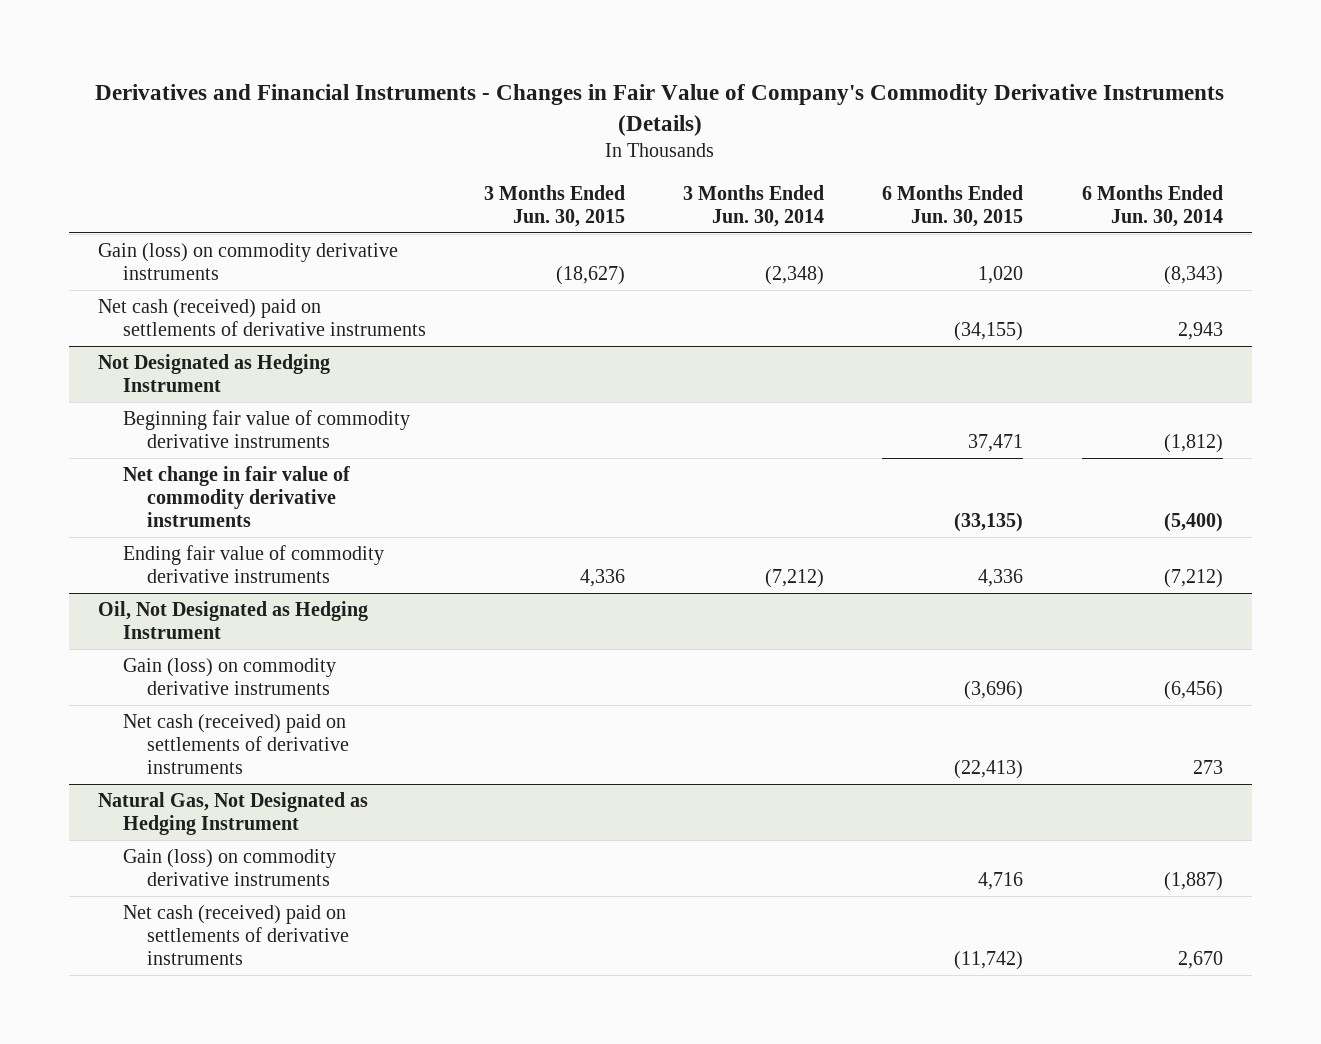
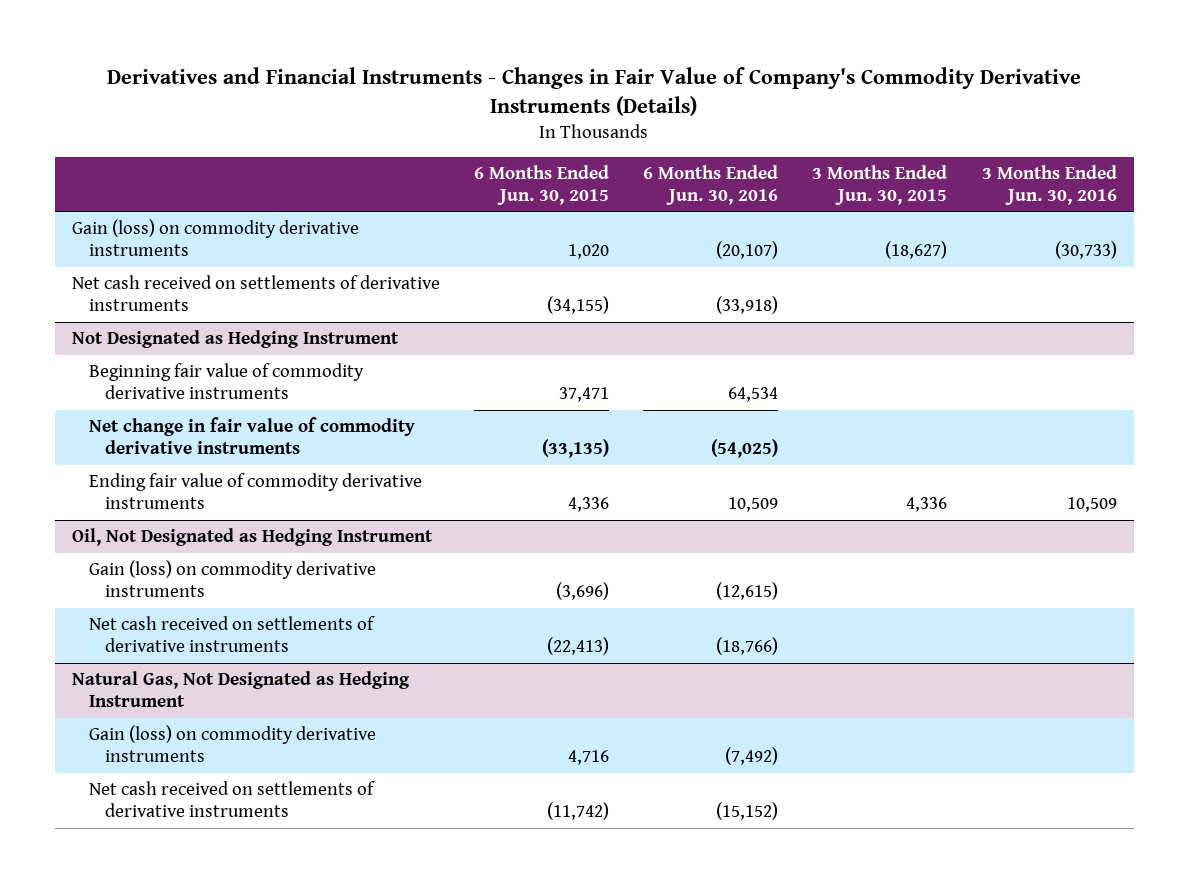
[683,184,825,228] 3 Months Ended Jun. 30, 2014 -> none
[1081,184,1223,228] 6 Months Ended Jun. 30, 2014 -> none
none -> [643,165,779,205] 6 Months Ended Jun. 30, 2016
none -> [981,165,1117,205] 3 Months Ended Jun. 30, 2016
[97,298,426,336] Net cash (received) paid on settlements of derivative instruments -> [72,275,441,311] Net cash received on settlements of derivative instruments
[122,713,350,774] Net cash (received) paid on settlements of derivative instruments -> [88,616,375,652] Net cash received on settlements of derivative instruments
[122,904,350,965] Net cash (received) paid on settlements of derivative instruments -> [88,781,375,817] Net cash received on settlements of derivative instruments

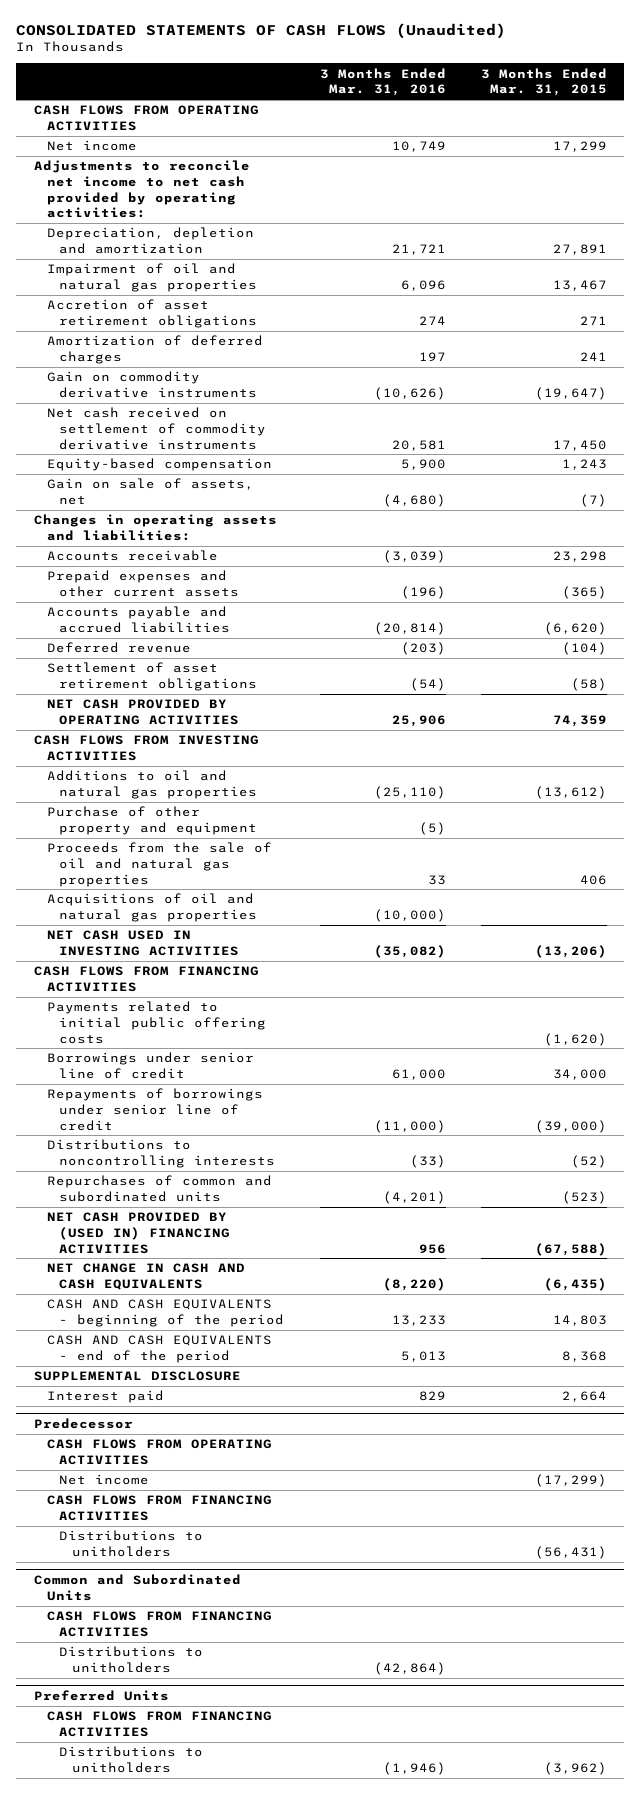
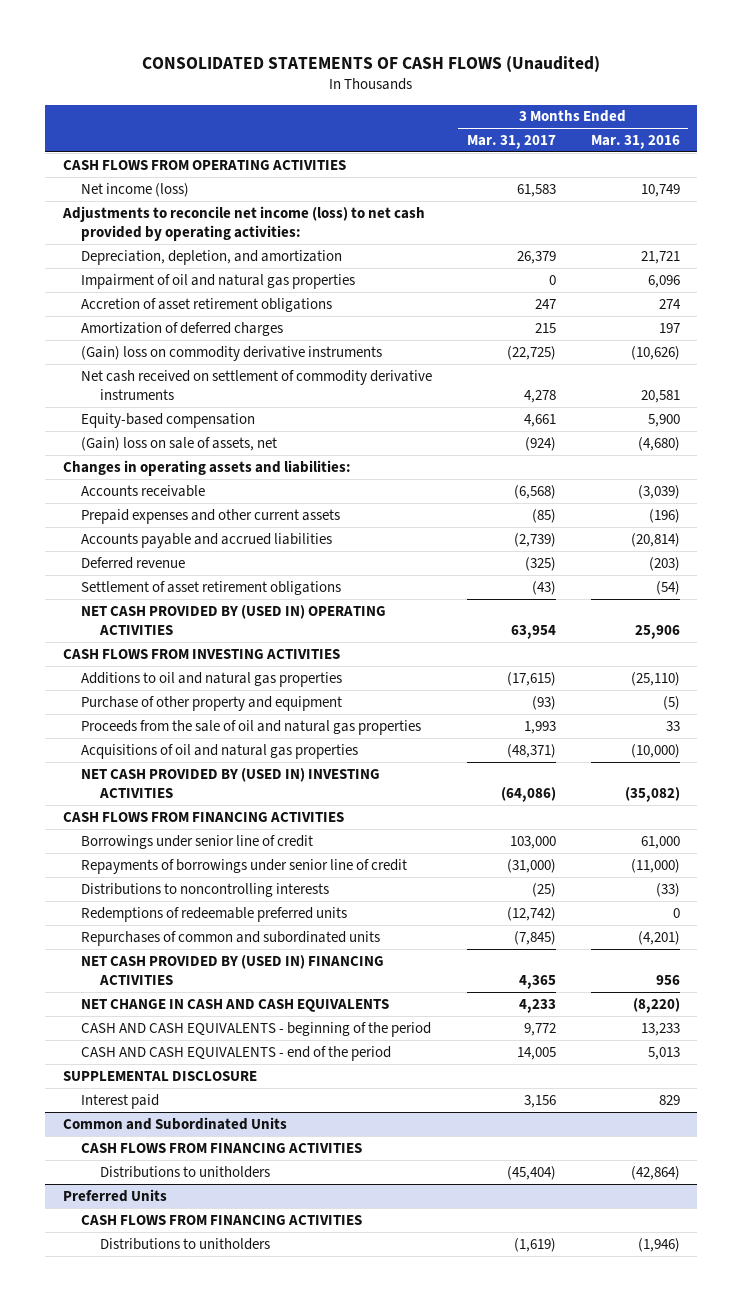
[480,67,607,97] 3 Months Ended Mar. 31, 2015 -> none
none -> [467,135,557,150] Mar. 31, 2017
[46,140,137,152] Net income -> [81,182,190,197] Net income (loss)
[33,160,250,219] Adjustments to reconcile net income to net cash provided by operating activities: -> [61,205,425,241] Adjustments to reconcile net income (loss) to net cash provided by operating activities:
[46,227,254,254] Depreciation, depletion and amortization -> [81,249,343,265] Depreciation, depletion, and amortization
[46,371,258,398] Gain on commodity derivative instruments -> [81,345,383,361] (Gain) loss on commodity derivative instruments
[46,478,254,505] Gain on sale of assets, net -> [81,436,278,451] (Gain) loss on sale of assets, net
[46,699,240,725] NET CASH PROVIDED BY OPERATING ACTIVITIES -> [81,604,387,635] NET CASH PROVIDED BY (USED IN) OPERATING ACTIVITIES
[46,930,240,956] NET CASH USED IN INVESTING ACTIVITIES -> [81,767,381,798] NET CASH PROVIDED BY (USED IN) INVESTING ACTIVITIES
[46,1001,267,1044] Payments related to initial public offering costs -> none
none -> [81,906,348,922] Redemptions of redeemable preferred units
[33,1418,133,1430] Predecessor -> none
[46,1439,272,1465] CASH FLOWS FROM OPERATING ACTIVITIES -> none
[59,1474,150,1486] Net income -> none
[46,1495,272,1521] CASH FLOWS FROM FINANCING ACTIVITIES -> none
[59,1530,204,1557] Distributions to unitholders -> none

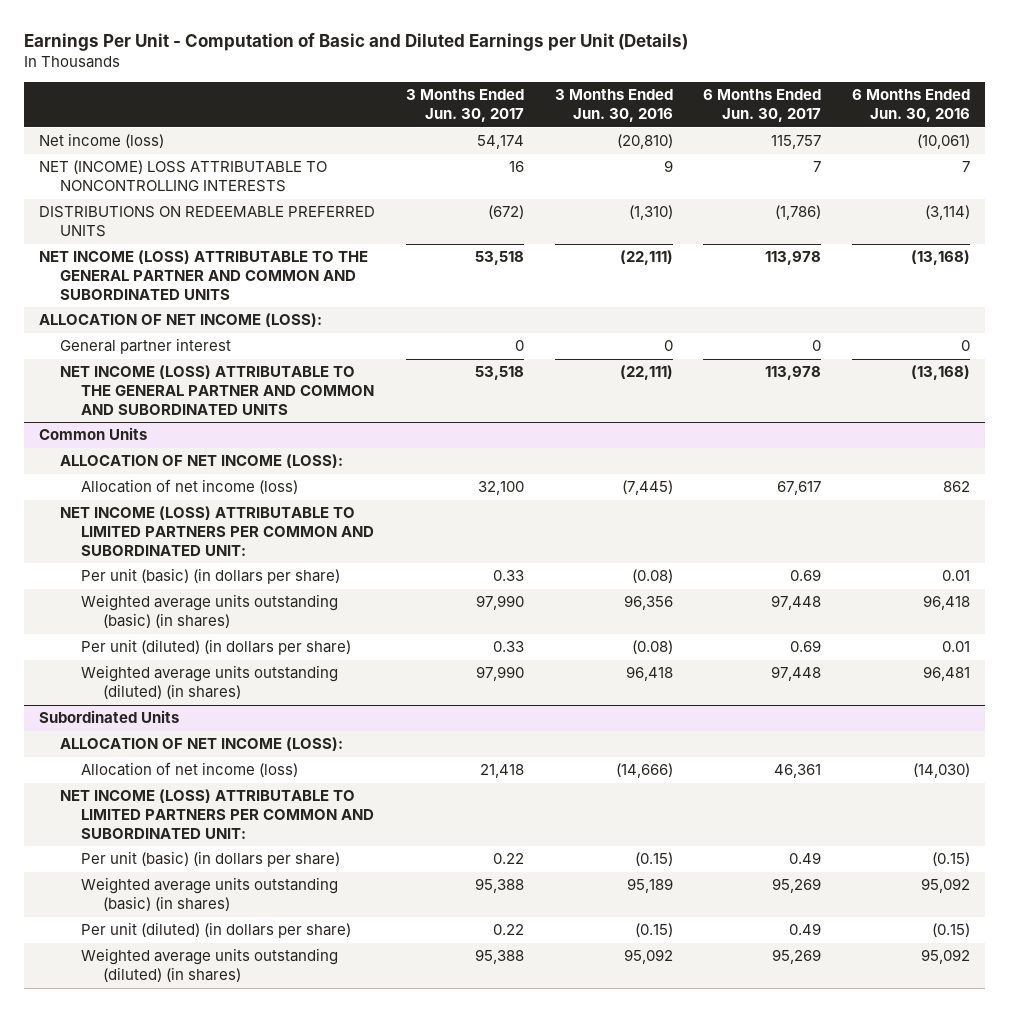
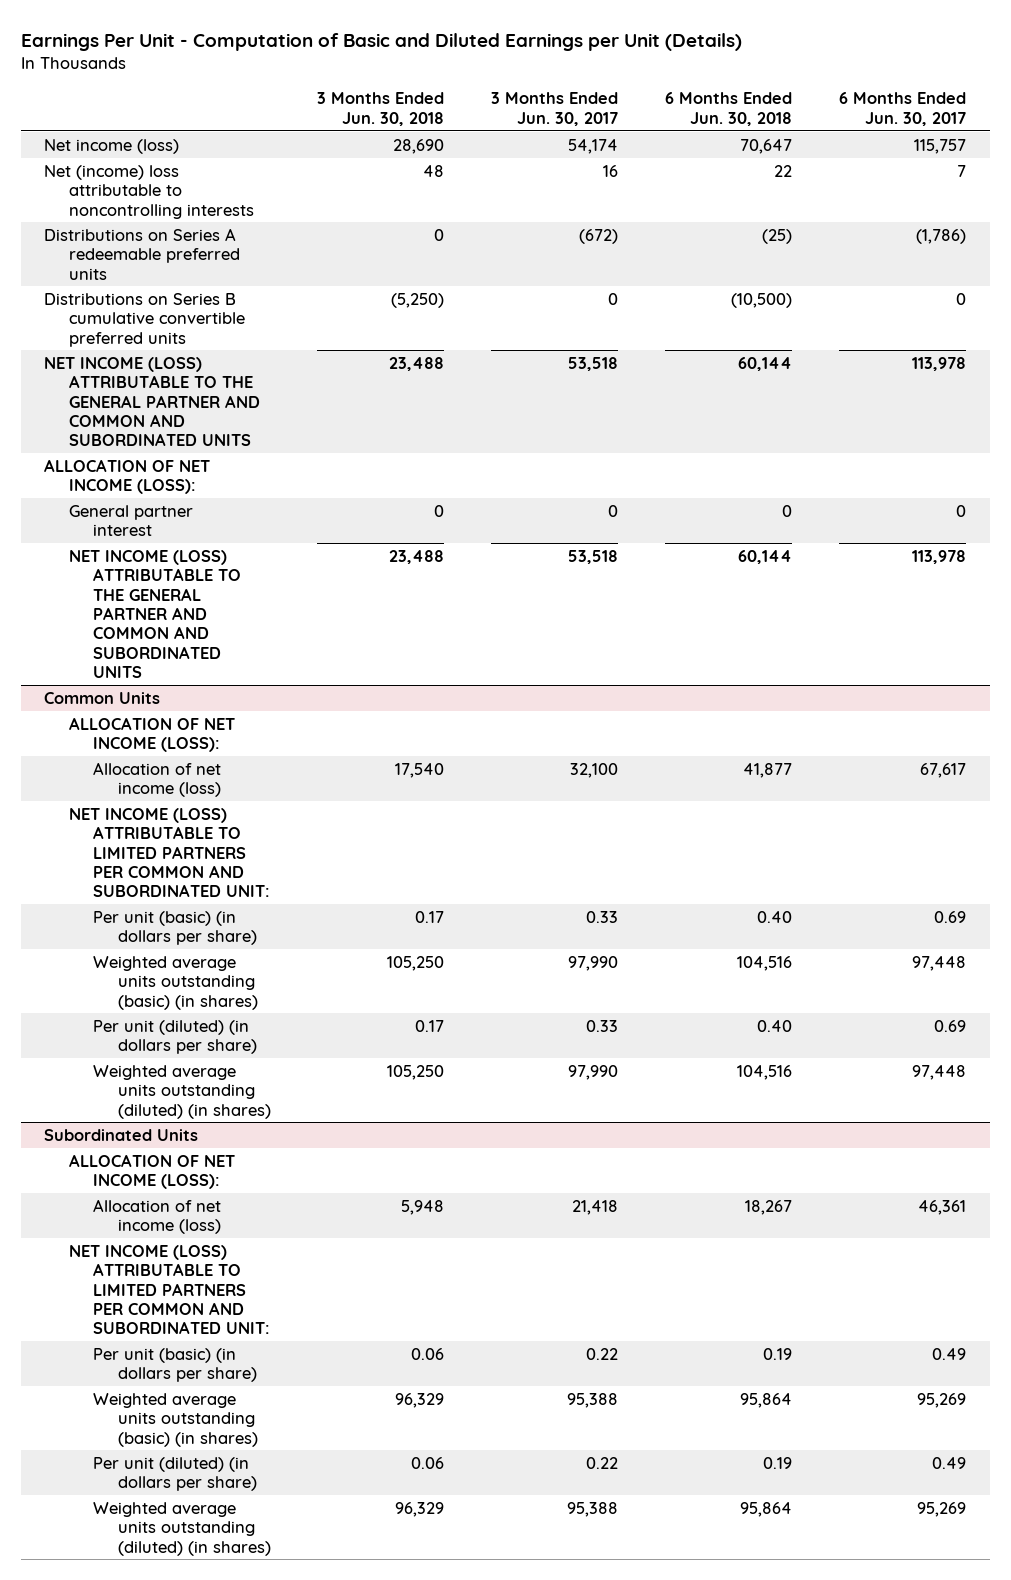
[554,89,673,123] 3 Months Ended Jun. 30, 2016 -> none
[852,89,971,123] 6 Months Ended Jun. 30, 2016 -> none
none -> [317,92,445,126] 3 Months Ended Jun. 30, 2018
none -> [665,92,793,126] 6 Months Ended Jun. 30, 2018
[39,160,328,193] NET (INCOME) LOSS ATTRIBUTABLE TO NONCONTROLLING INTERESTS -> [44,164,254,219] Net (income) loss attributable to noncontrolling interests
[39,206,376,238] DISTRIBUTIONS ON REDEEMABLE PREFERRED UNITS -> [44,227,240,280] Distributions on Series A redeemable preferred units
none -> [44,292,245,347] Distributions on Series B cumulative convertible preferred units

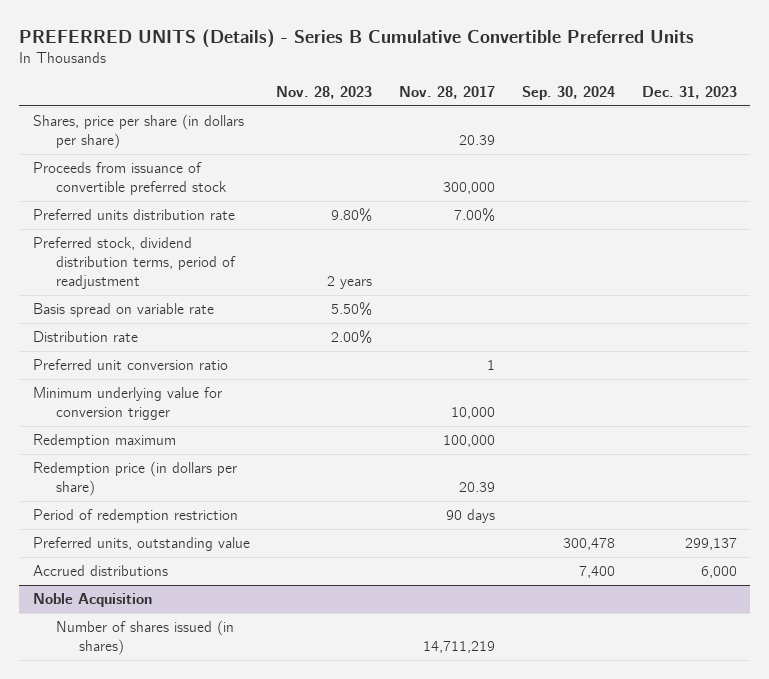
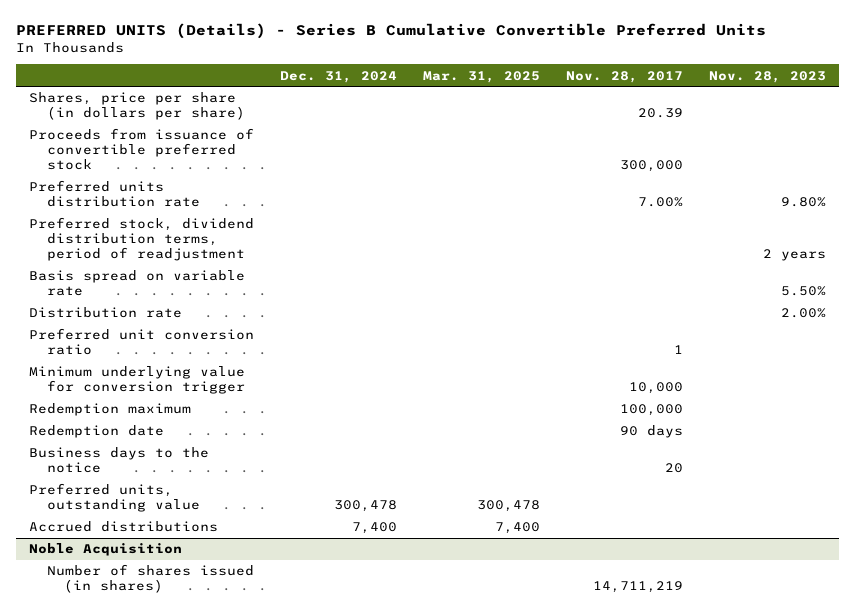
[521,85,615,100] Sep. 30, 2024 -> none
[641,85,737,99] Dec. 31, 2023 -> none
none -> [280,70,398,83] Dec. 31, 2024
none -> [423,70,541,83] Mar. 31, 2025
[32,461,237,497] Redemption price (in dollars per share) -> none
[32,509,238,524] Period of redemption restriction -> none
none -> [29,425,165,439] Redemption date
none -> [29,447,210,474] Business days to the notice

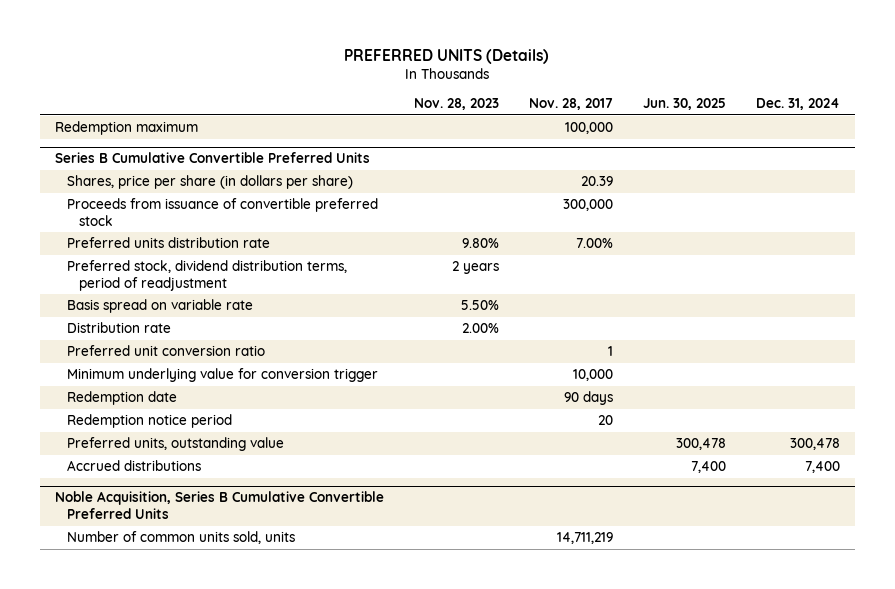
[16,23,767,40] PREFERRED UNITS (Details) - Series B Cumulative Convertible Preferred Units -> [344,48,550,64] PREFERRED UNITS (Details)
[423,70,541,83] Mar. 31, 2025 -> none
none -> [642,98,726,111] Jun. 30, 2025
[29,403,192,417] Redemption maximum -> [54,121,198,136] Redemption maximum
none -> [54,152,370,164] Series B Cumulative Convertible Preferred Units
[29,447,210,474] Business days to the notice -> [66,414,232,429] Redemption notice period
[29,543,183,557] Noble Acquisition -> none
none -> [54,491,384,520] Noble Acquisition, Series B Cumulative Convertible Preferred Units
[46,564,254,594] Number of shares issued (in shares) -> [66,531,295,545] Number of common units sold, units

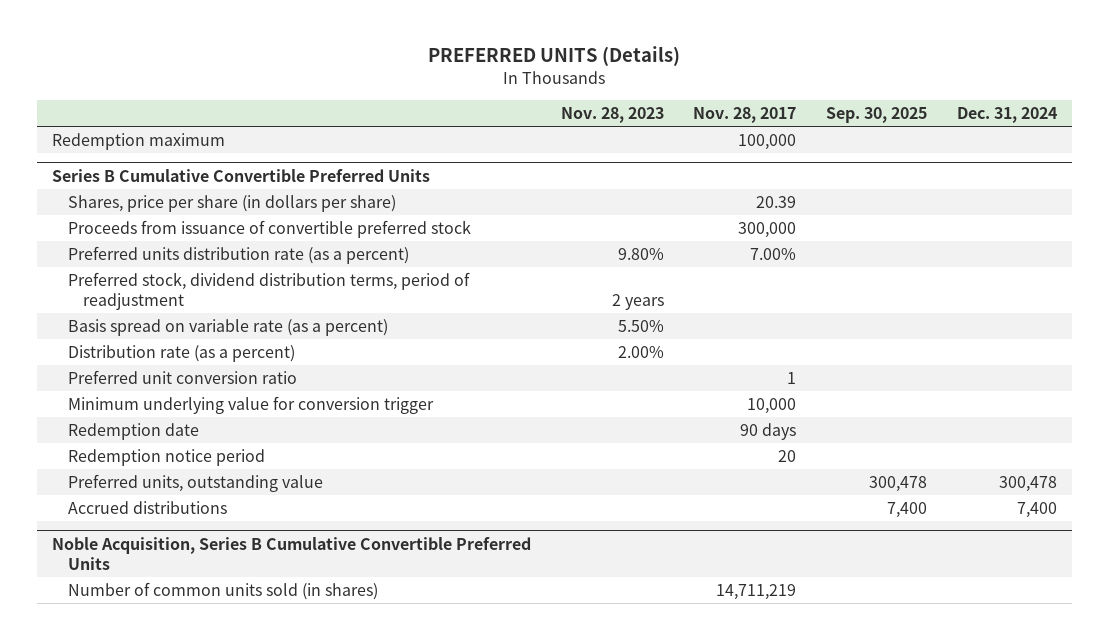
[642,98,726,111] Jun. 30, 2025 -> none
none -> [826,106,928,123] Sep. 30, 2025
[66,237,270,249] Preferred units distribution rate -> [67,246,409,265] Preferred units distribution rate (as a percent)
[66,299,253,314] Basis spread on variable rate -> [67,319,388,337] Basis spread on variable rate (as a percent)
[66,322,171,334] Distribution rate -> [67,345,295,363] Distribution rate (as a percent)
[66,531,295,545] Number of common units sold, units -> [67,582,378,601] Number of common units sold (in shares)

